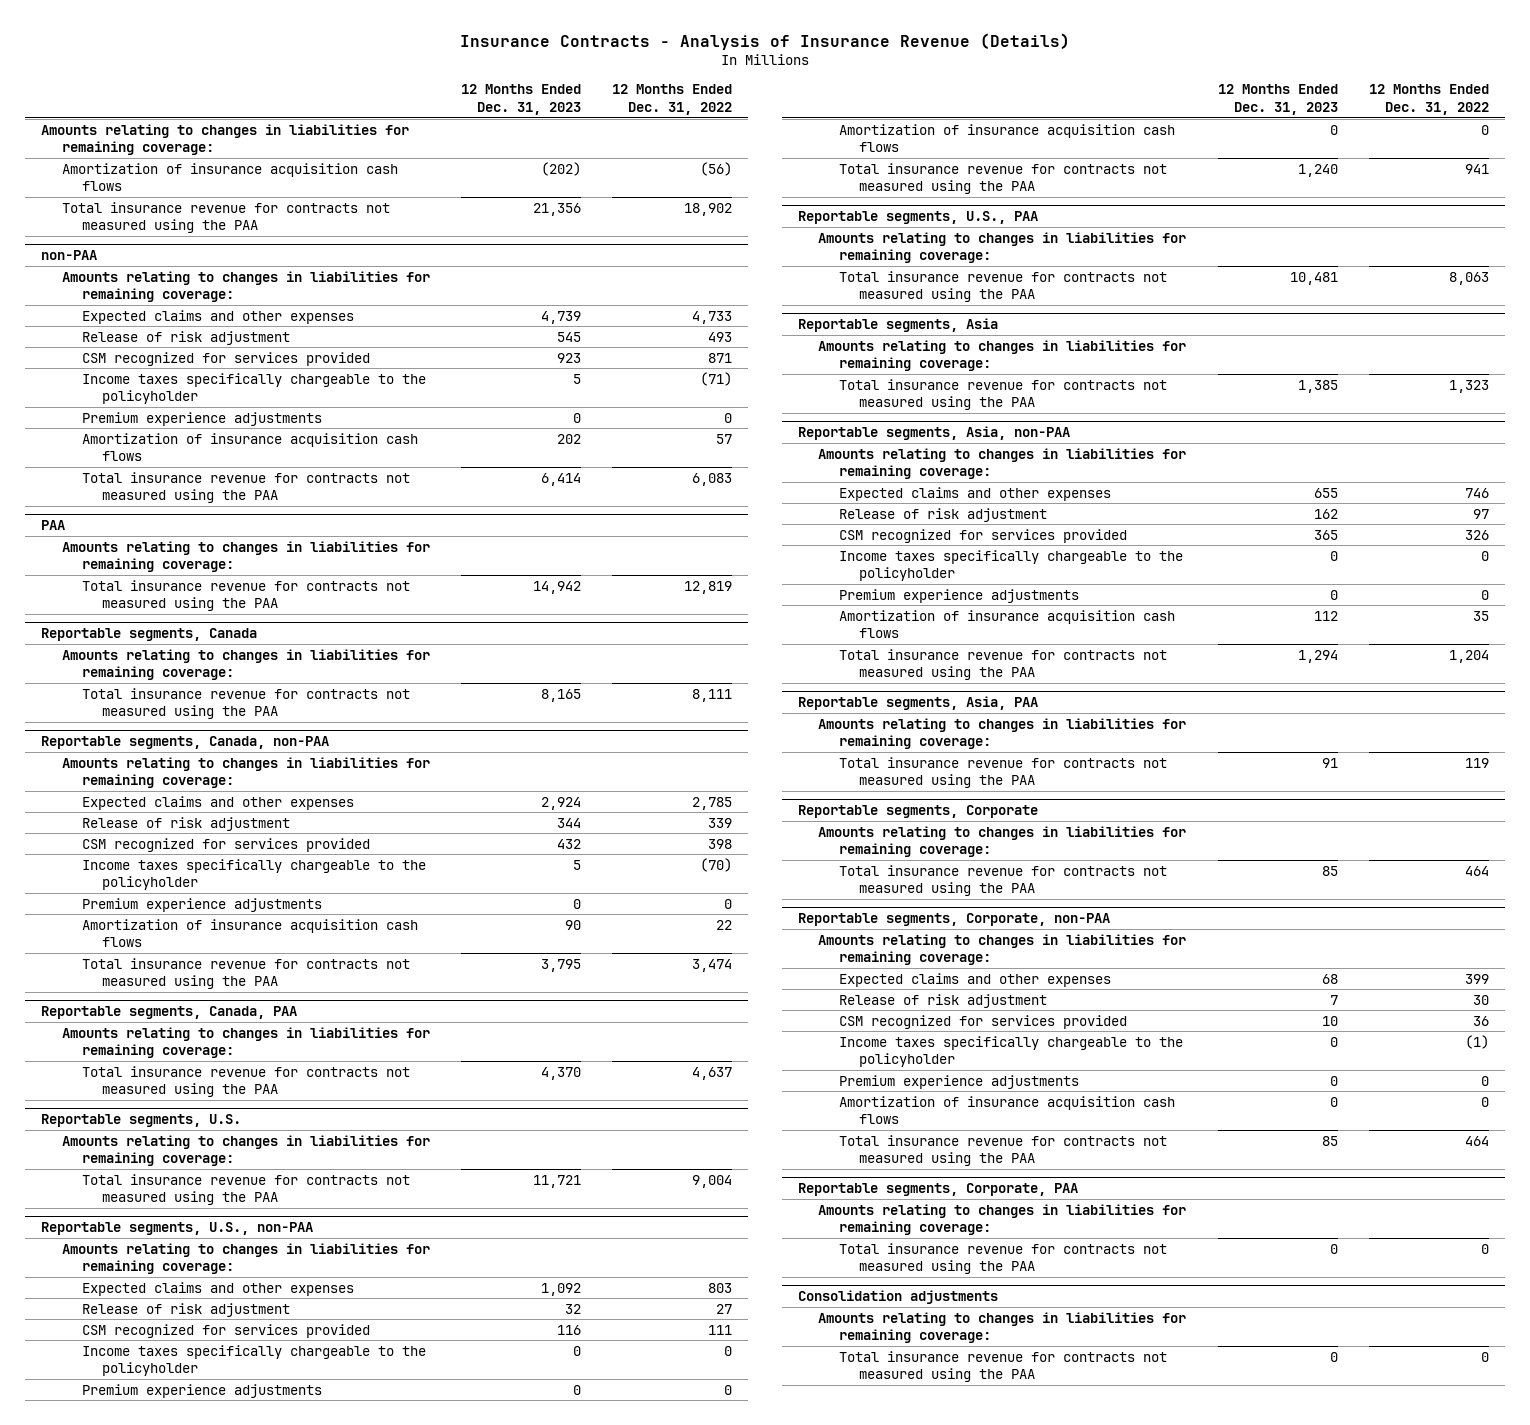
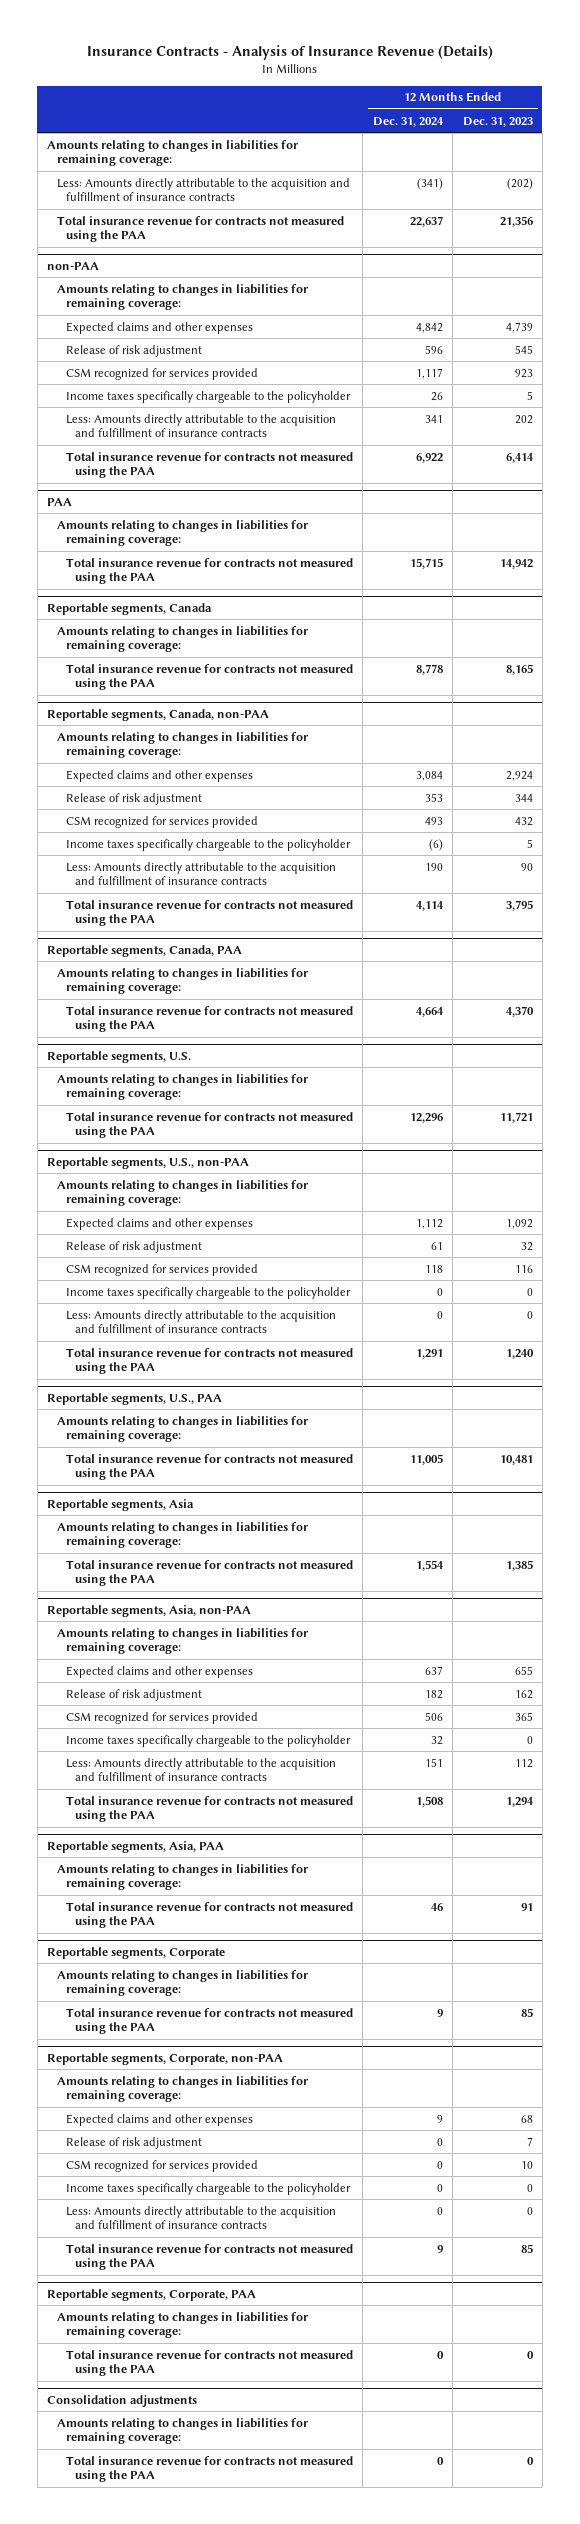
[612,84,733,116] 12 Months Ended Dec. 31, 2022 -> none
none -> [372,116,444,127] Dec. 31, 2024
[61,162,398,192] Amortization of insurance acquisition cash flows -> [56,177,350,202] Less: Amounts directly attributable to the acquisition and fulfillment of insurance contracts
[81,411,322,426] Premium experience adjustments -> none
[81,432,418,462] Amortization of insurance acquisition cash flows -> [65,413,336,438] Less: Amounts directly attributable to the acquisition and fulfillment of insurance contracts
[81,897,322,912] Premium experience adjustments -> none
[81,918,418,948] Amortization of insurance acquisition cash flows -> [65,861,336,886] Less: Amounts directly attributable to the acquisition and fulfillment of insurance contracts
[81,1383,322,1398] Premium experience adjustments -> none
[838,123,1175,153] Amortization of insurance acquisition cash flows -> [65,1309,336,1334] Less: Amounts directly attributable to the acquisition and fulfillment of insurance contracts
[838,588,1079,603] Premium experience adjustments -> none
[838,609,1175,639] Amortization of insurance acquisition cash flows -> [65,1757,336,1782] Less: Amounts directly attributable to the acquisition and fulfillment of insurance contracts
[838,1074,1079,1089] Premium experience adjustments -> none
[838,1095,1175,1125] Amortization of insurance acquisition cash flows -> [65,2205,336,2230] Less: Amounts directly attributable to the acquisition and fulfillment of insurance contracts

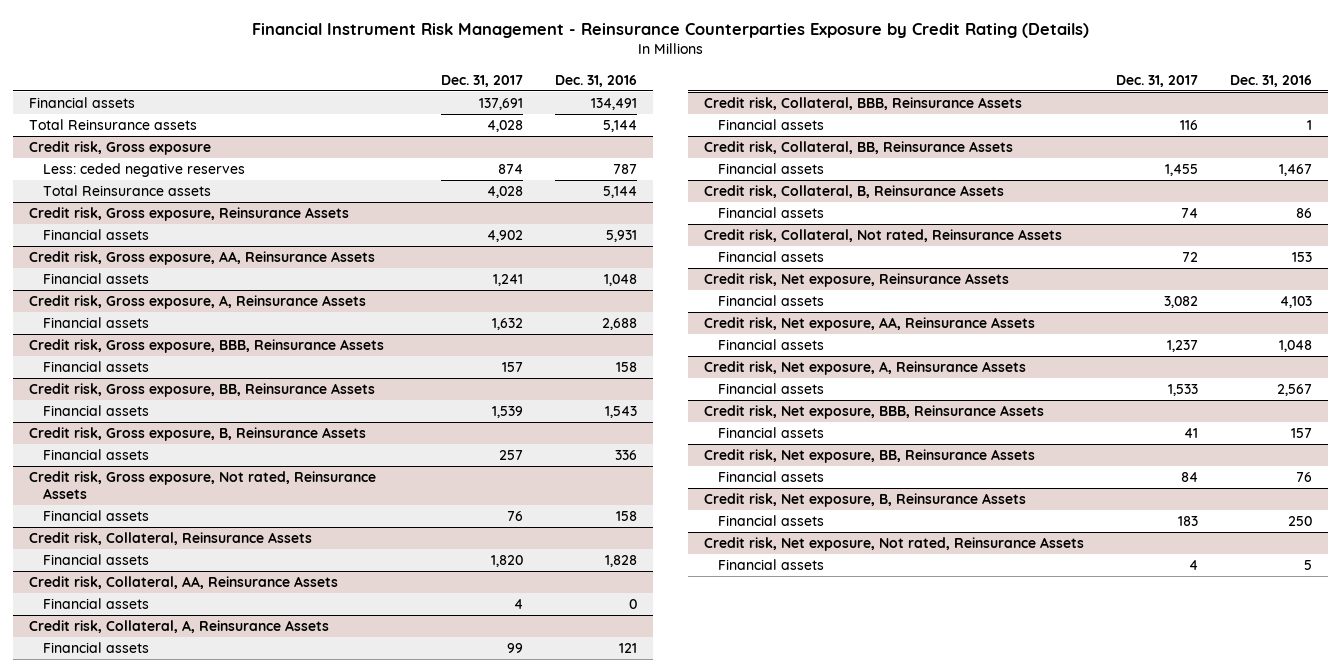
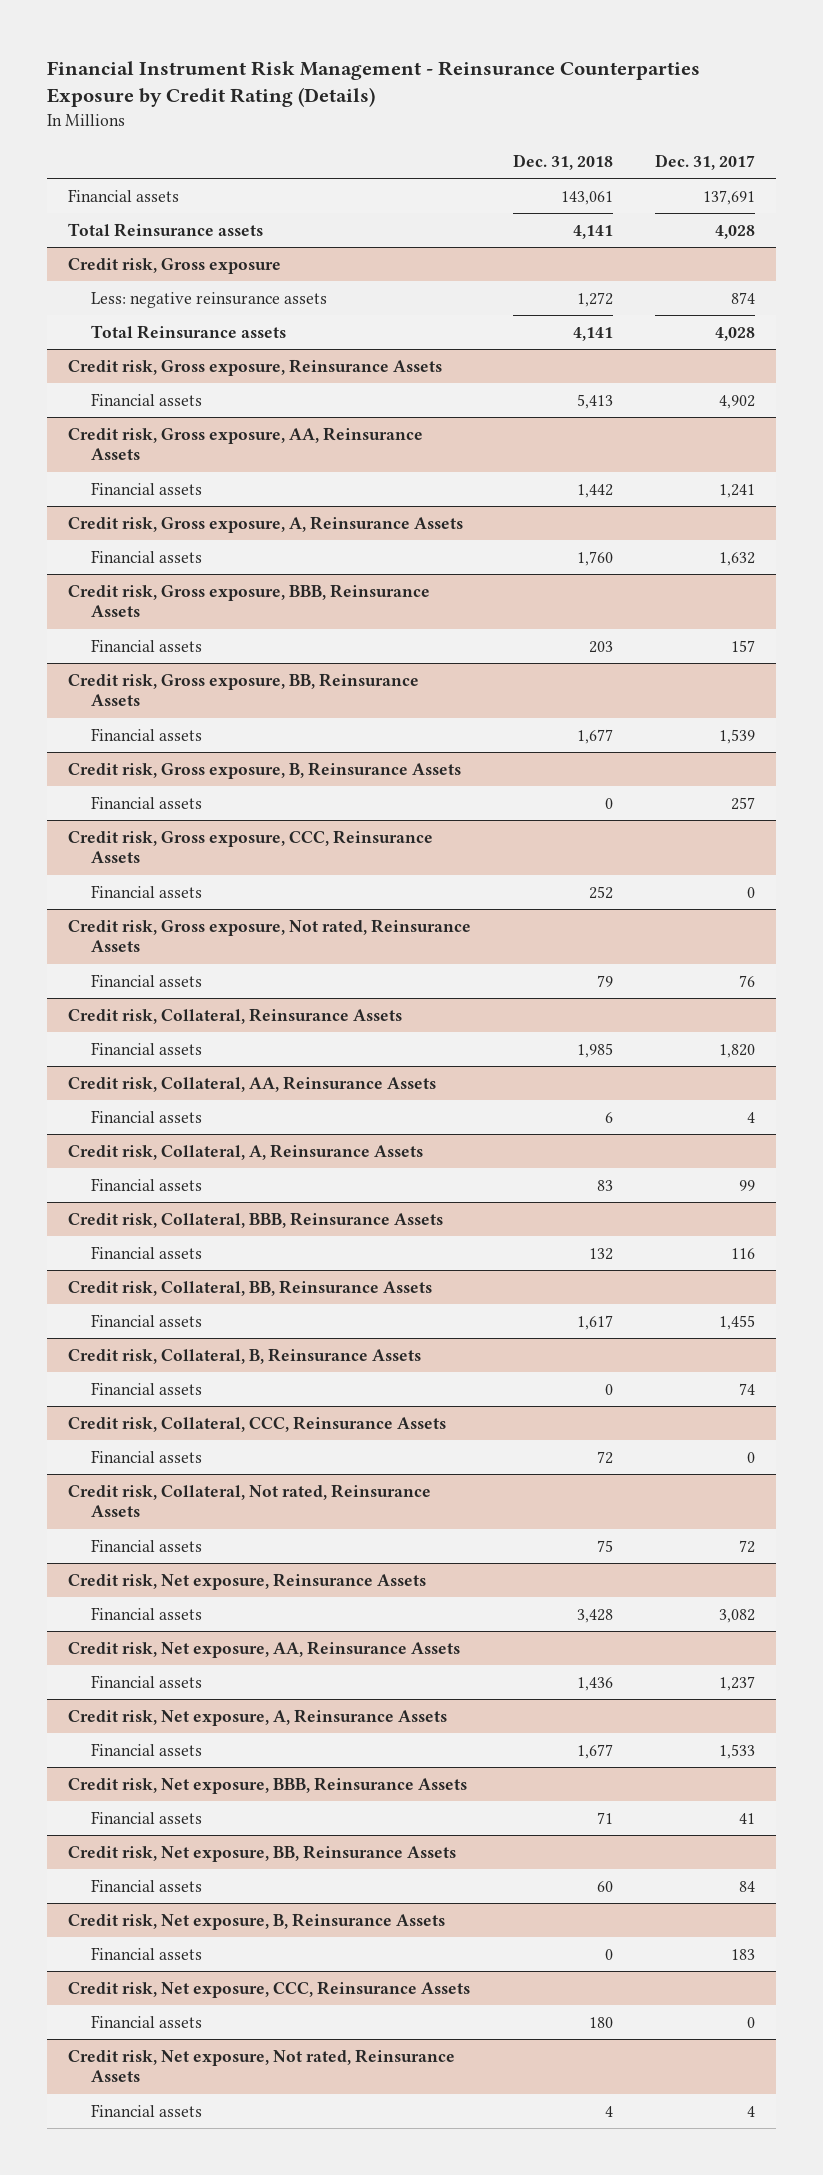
[554,74,637,87] Dec. 31, 2016 -> none
none -> [513,153,614,170] Dec. 31, 2018
[42,163,245,178] Less: ceded negative reserves -> [91,291,328,308] Less: negative reinsurance assets
none -> [68,829,434,864] Credit risk, Gross exposure, CCC, Reinsurance Assets
none -> [91,884,203,898] Financial assets
none -> [68,1415,447,1432] Credit risk, Collateral, CCC, Reinsurance Assets
none -> [91,1449,203,1463] Financial assets
none -> [68,1980,471,1998] Credit risk, Net exposure, CCC, Reinsurance Assets
none -> [91,2014,203,2028] Financial assets

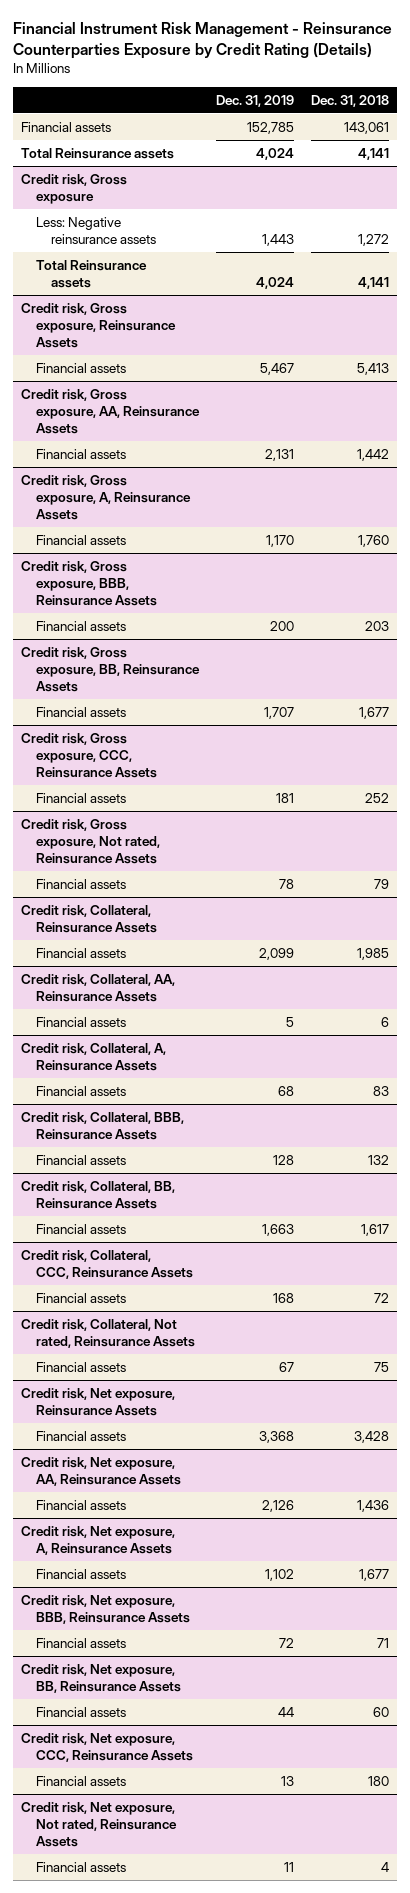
[654,153,755,170] Dec. 31, 2017 -> none
none -> [215,94,294,107] Dec. 31, 2019
[91,291,328,308] Less: negative reinsurance assets -> [35,216,156,245] Less: Negative reinsurance assets
[68,761,462,779] Credit risk, Gross exposure, B, Reinsurance Assets -> none
[91,795,203,809] Financial assets -> none
[68,1347,422,1364] Credit risk, Collateral, B, Reinsurance Assets -> none
[91,1381,203,1395] Financial assets -> none
[68,1912,446,1930] Credit risk, Net exposure, B, Reinsurance Assets -> none
[91,1946,203,1960] Financial assets -> none

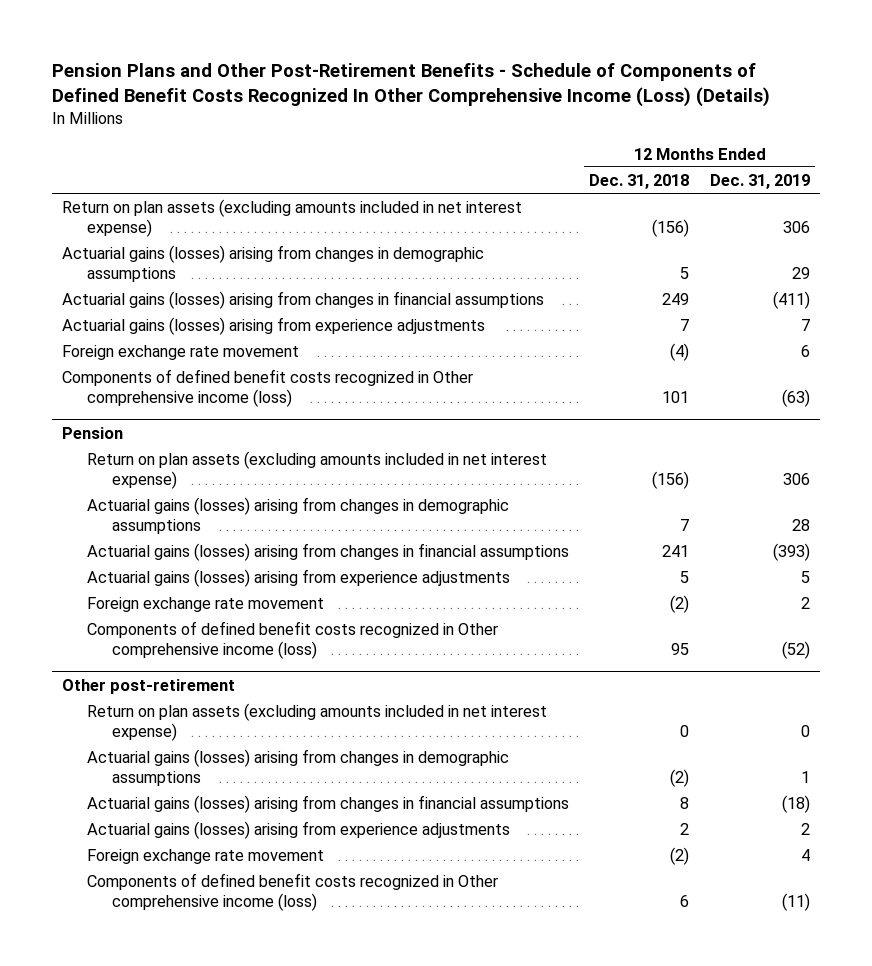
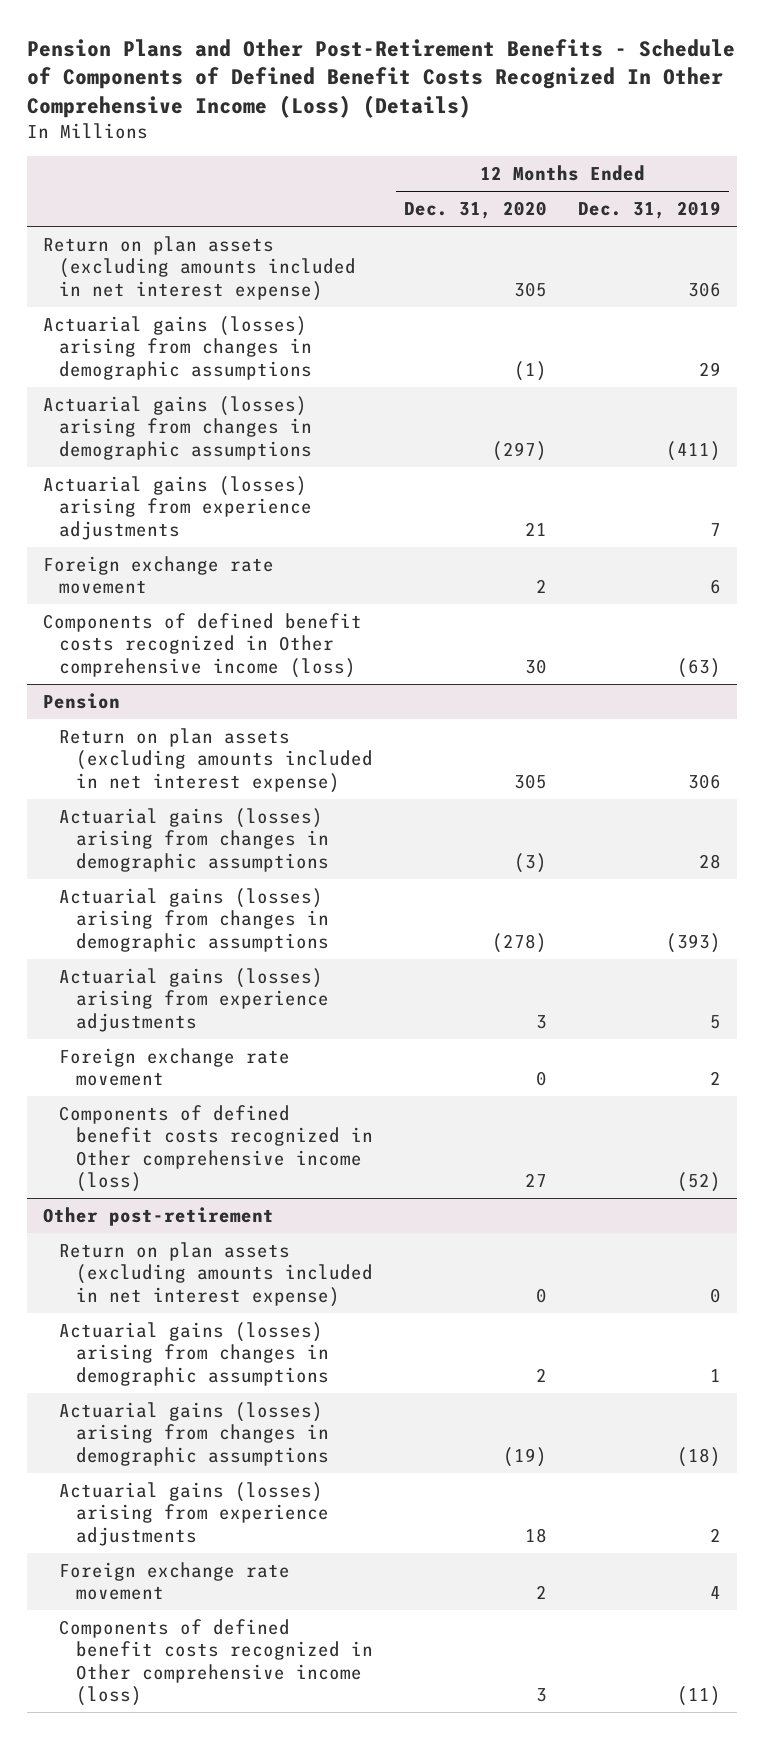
[589,173,690,189] Dec. 31, 2018 -> none
none -> [404,201,548,220] Dec. 31, 2020
[62,290,545,309] Actuarial gains (losses) arising from changes in financial assumptions -> [42,395,313,460] Actuarial gains (losses) arising from changes in demographic assumptions
[86,542,569,561] Actuarial gains (losses) arising from changes in financial assumptions -> [59,887,329,952] Actuarial gains (losses) arising from changes in demographic assumptions
[86,794,569,813] Actuarial gains (losses) arising from changes in financial assumptions -> [59,1401,329,1466] Actuarial gains (losses) arising from changes in demographic assumptions

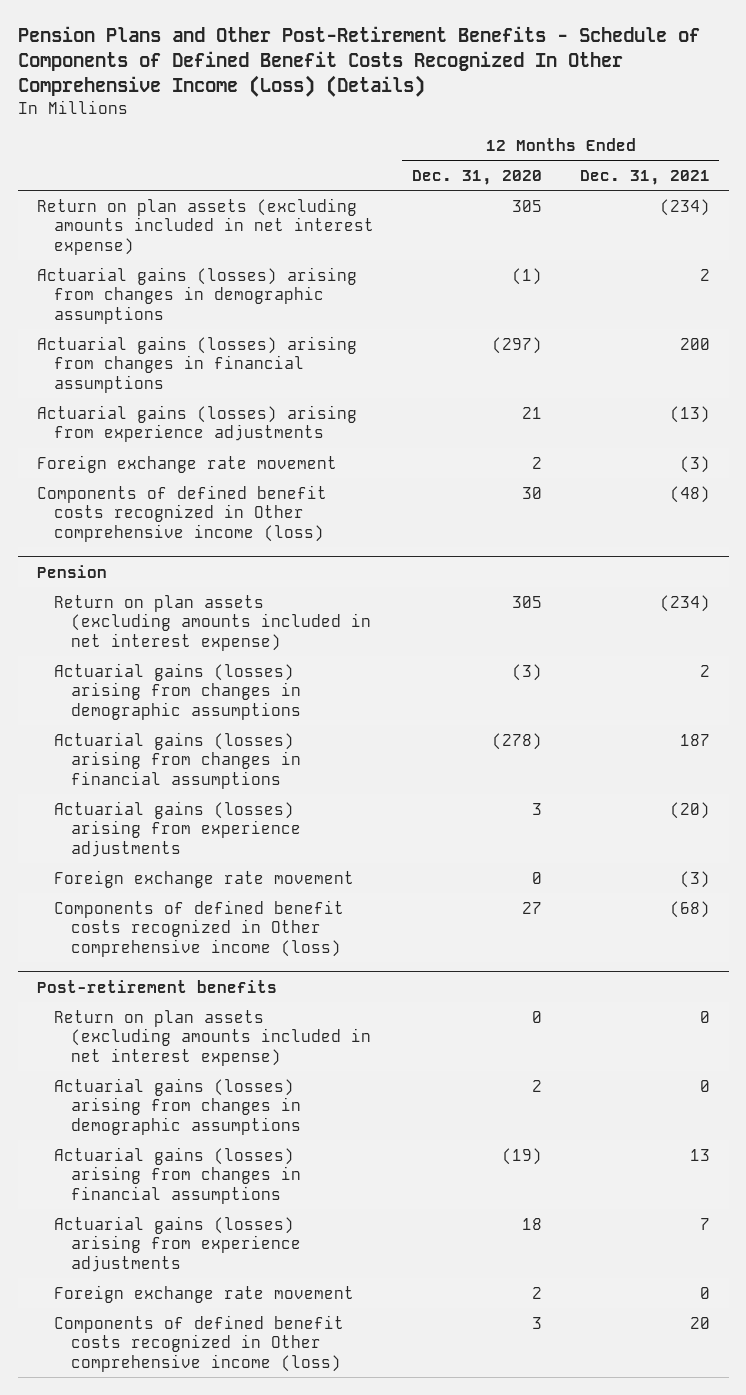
[578,201,722,220] Dec. 31, 2019 -> none
none -> [579,169,710,185] Dec. 31, 2021
[42,395,313,460] Actuarial gains (losses) arising from changes in demographic assumptions -> [36,335,357,393] Actuarial gains (losses) arising from changes in financial assumptions
[59,887,329,952] Actuarial gains (losses) arising from changes in demographic assumptions -> [53,731,301,789] Actuarial gains (losses) arising from changes in financial assumptions
[42,1206,274,1226] Other post-retirement -> [36,979,277,993] Post-retirement benefits
[59,1401,329,1466] Actuarial gains (losses) arising from changes in demographic assumptions -> [53,1146,301,1204] Actuarial gains (losses) arising from changes in financial assumptions

